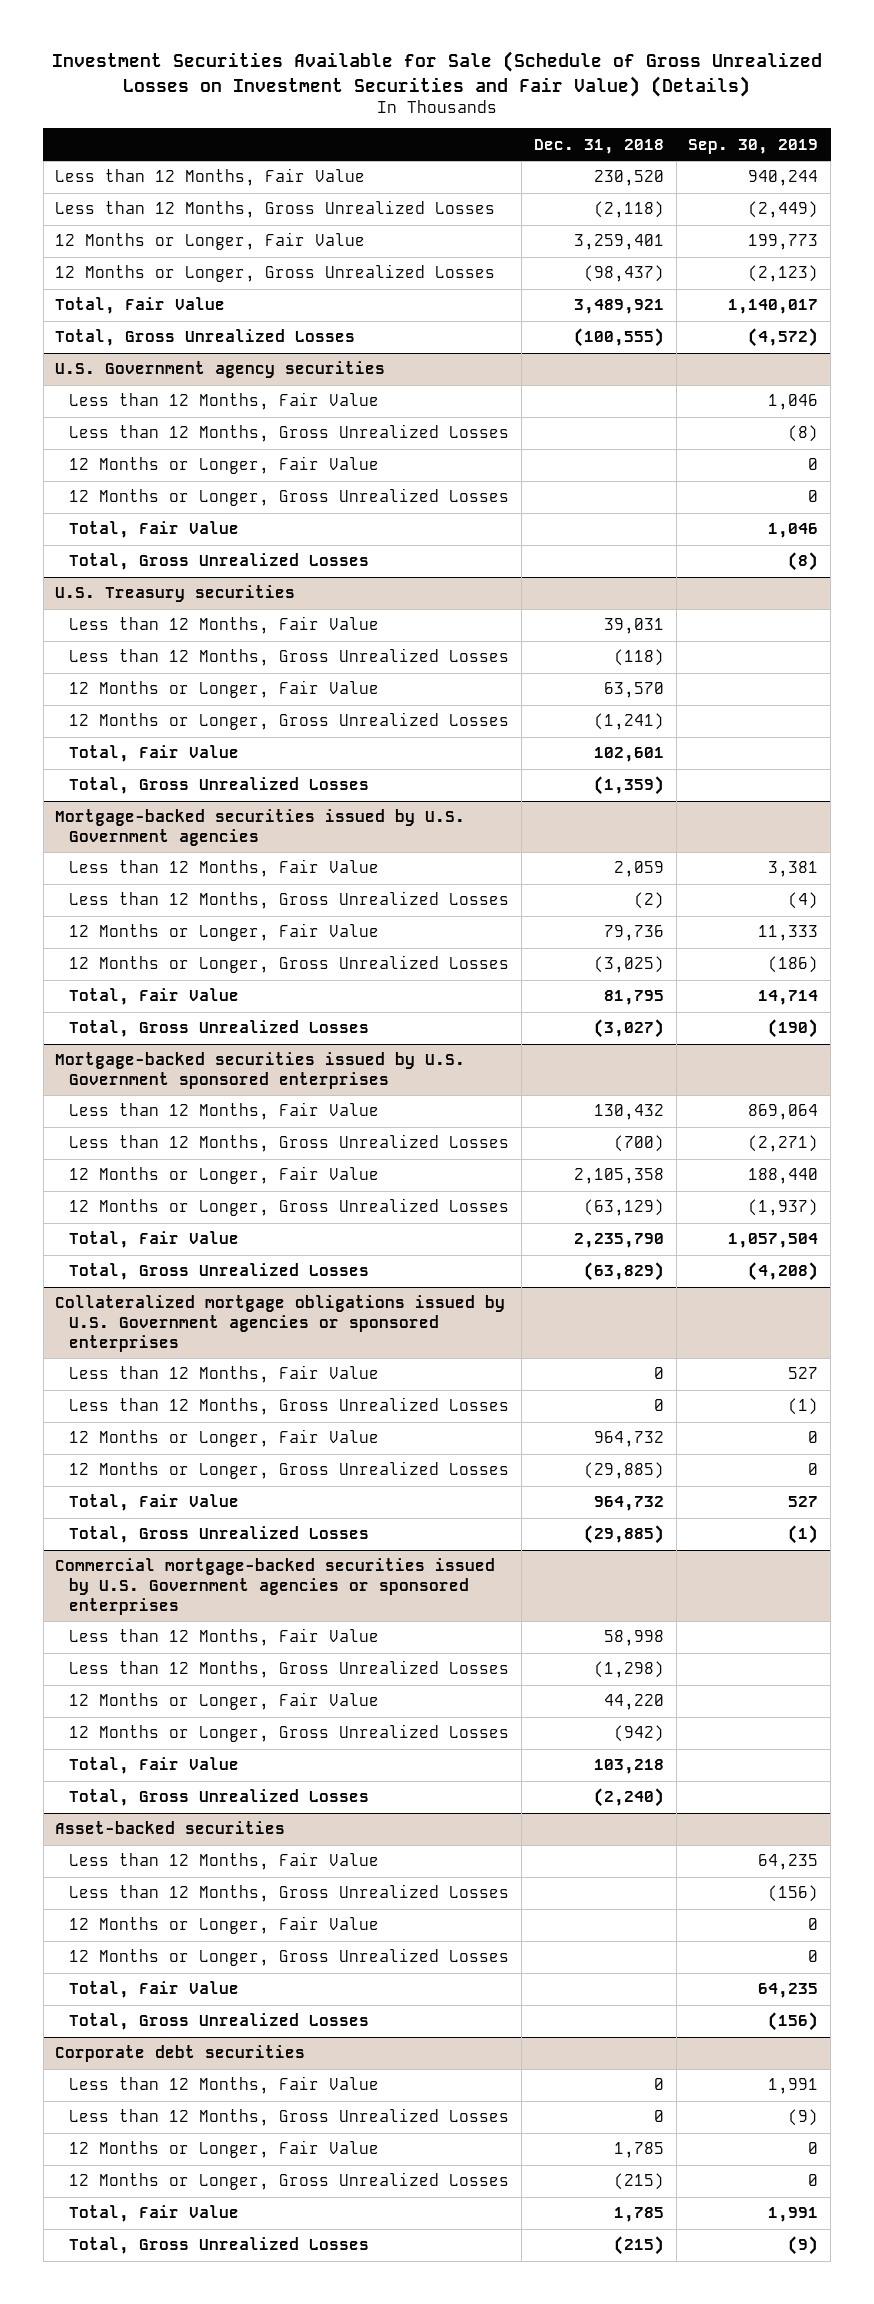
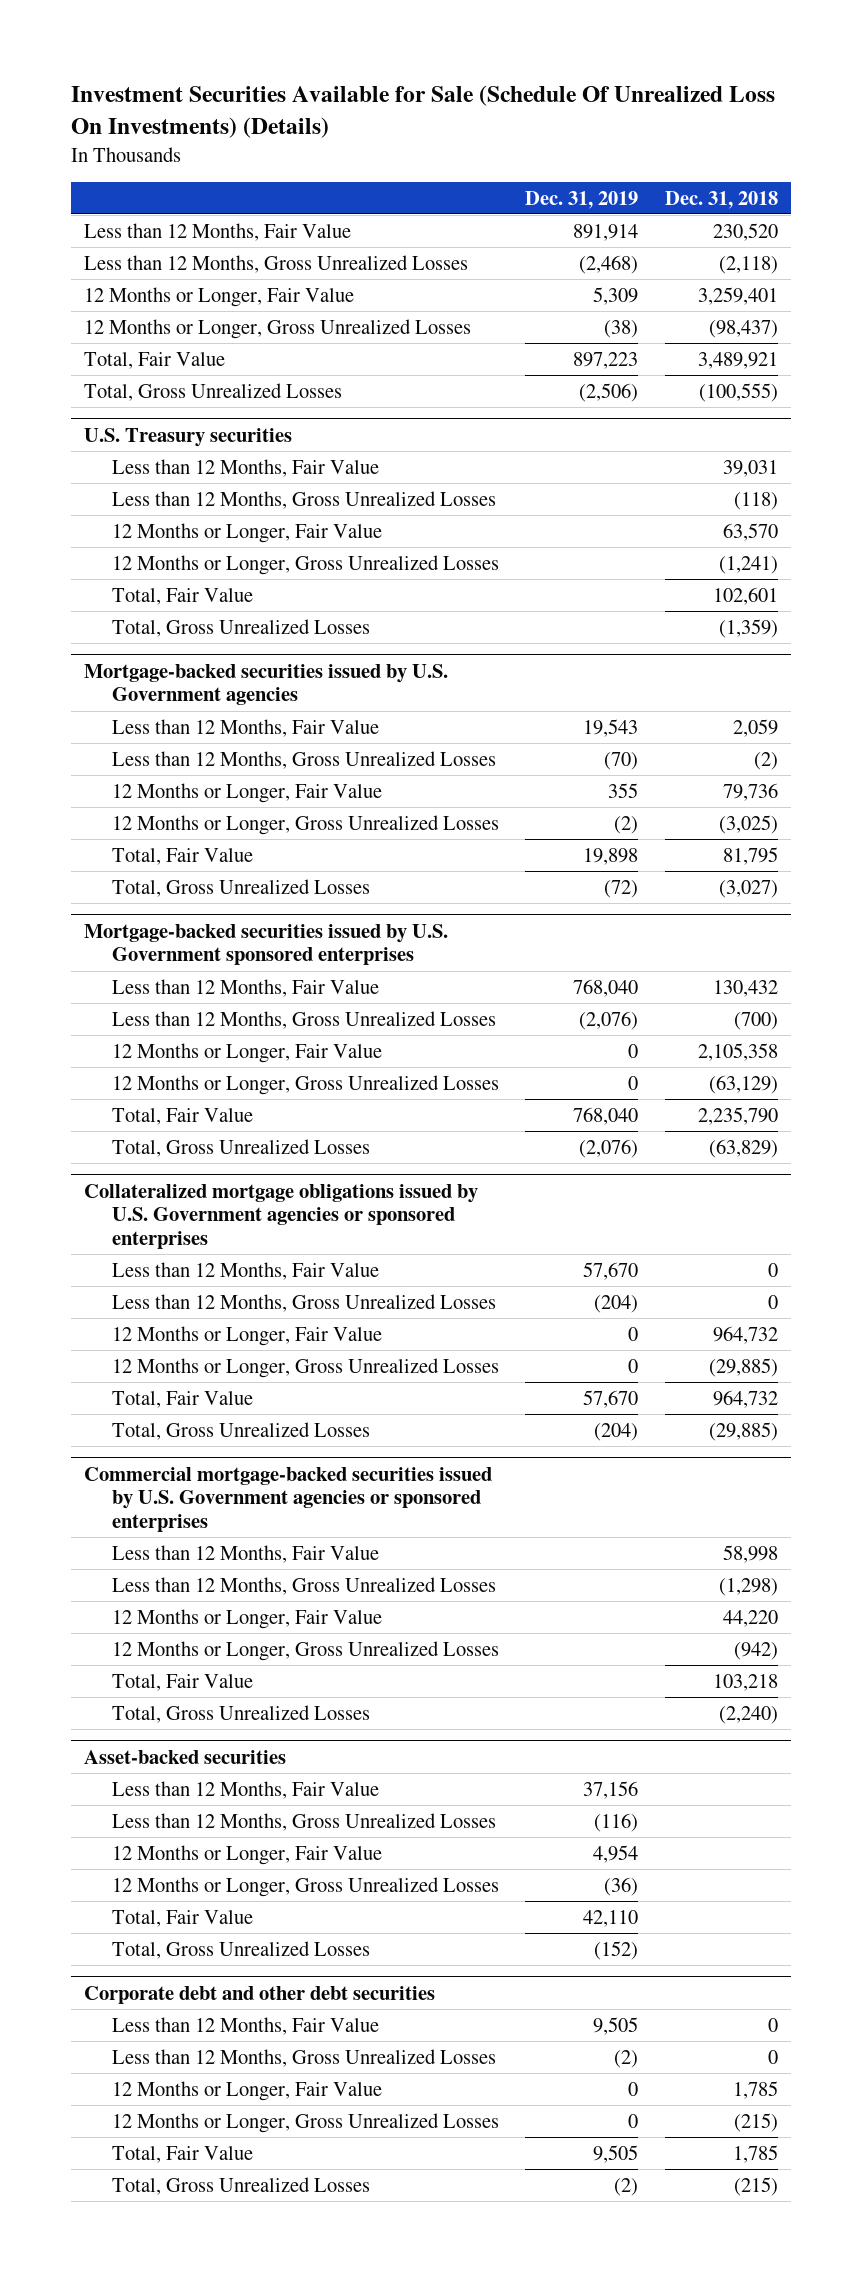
[51,51,822,97] Investment Securities Available for Sale (Schedule of Gross Unrealized Losses on Investment Securities and Fair Value) (Details) -> [70,85,775,138] Investment Securities Available for Sale (Schedule Of Unrealized Loss On Investments) (Details)
[688,138,819,154] Sep. 30, 2019 -> none
none -> [525,190,639,209] Dec. 31, 2019
[55,361,386,379] U.S. Government agency securities -> none
[69,392,380,411] Less than 12 Months, Fair Value -> none
[69,424,510,443] Less than 12 Months, Gross Unrealized Losses -> none
[69,456,380,475] 12 Months or Longer, Fair Value -> none
[69,488,510,507] 12 Months or Longer, Gross Unrealized Losses -> none
[69,521,240,539] Total, Fair Value -> none
[69,553,370,571] Total, Gross Unrealized Losses -> none
[55,2045,306,2063] Corporate debt securities -> [83,1985,435,2004] Corporate debt and other debt securities

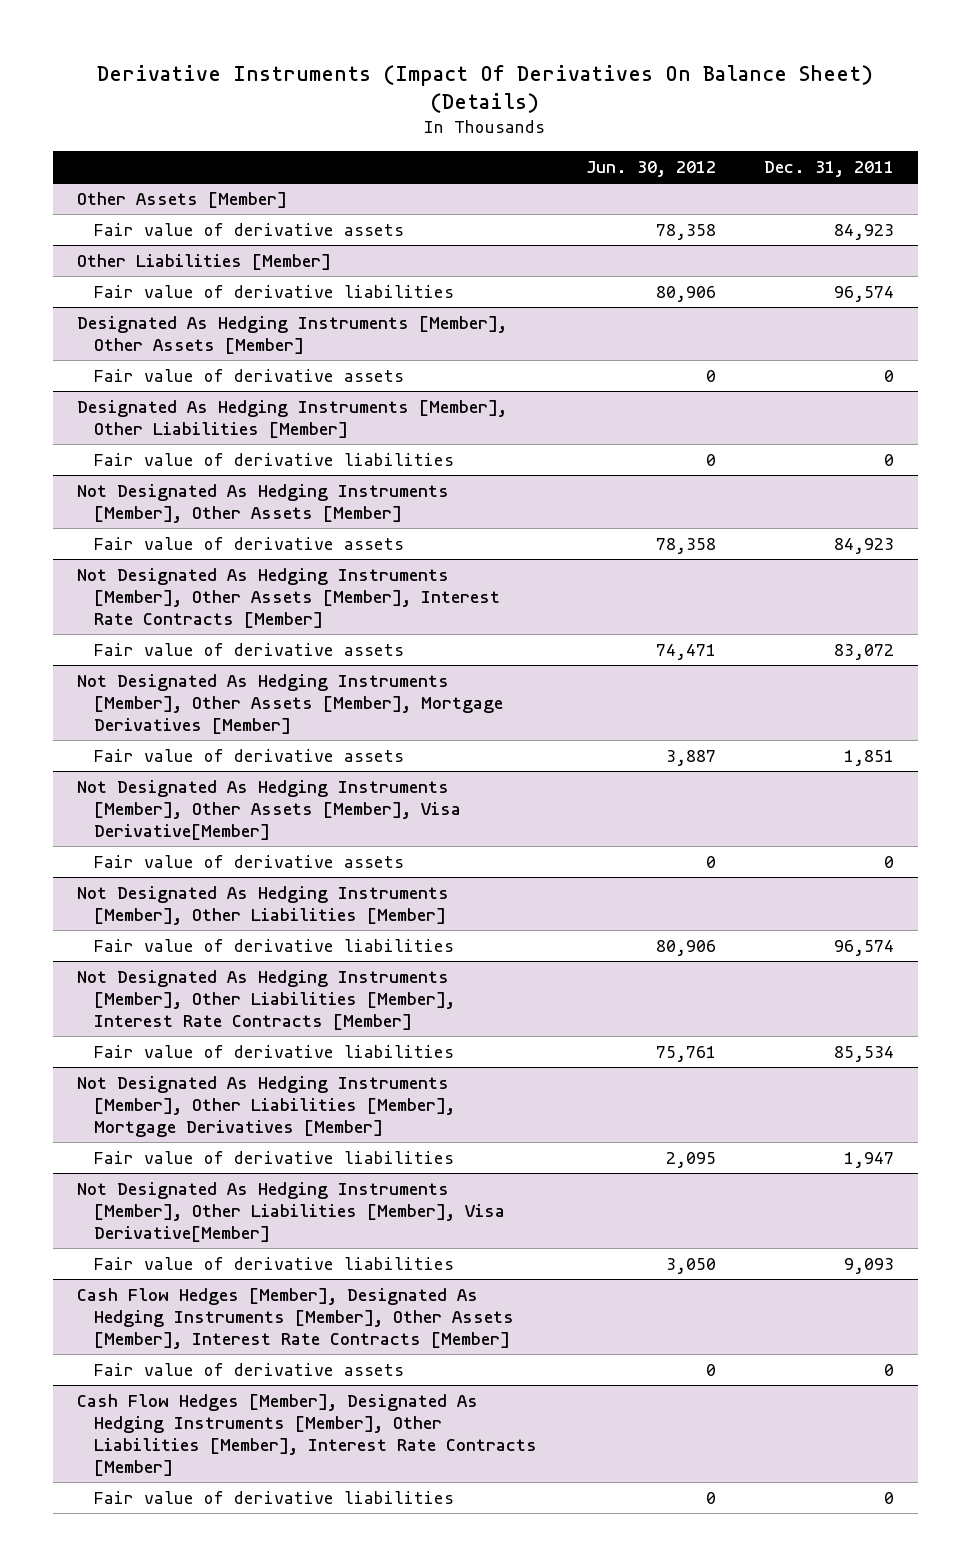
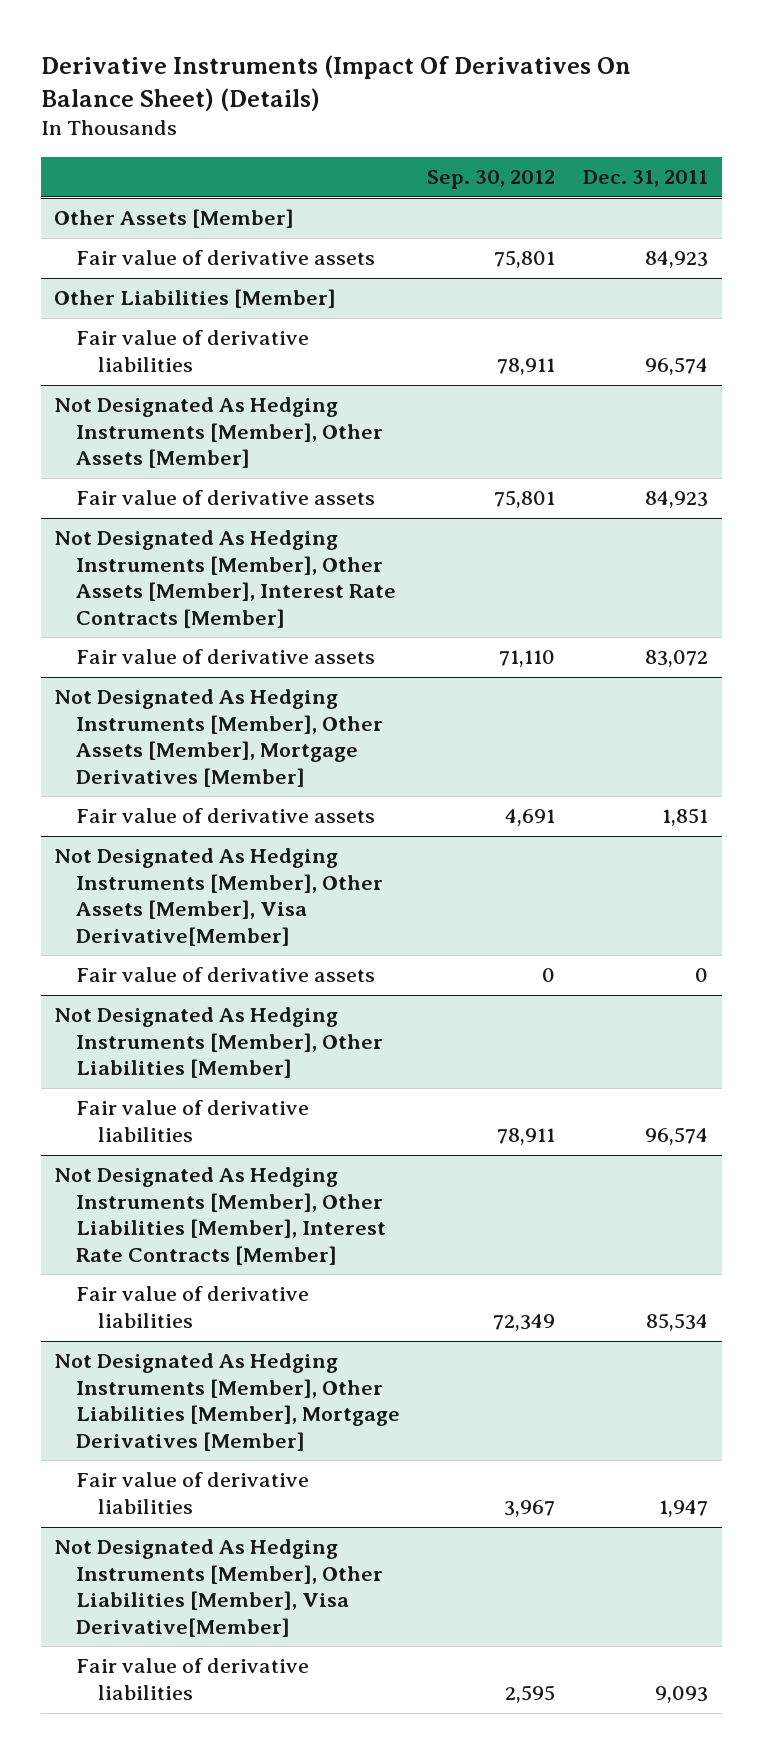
[585,160,716,177] Jun. 30, 2012 -> none
none -> [427,169,556,189] Sep. 30, 2012
[77,315,508,354] Designated As Hedging Instruments [Member], Other Assets [Member] -> none
[94,368,405,382] Fair value of derivative assets -> none
[77,399,508,438] Designated As Hedging Instruments [Member], Other Liabilities [Member] -> none
[94,452,455,466] Fair value of derivative liabilities -> none
[77,1287,515,1349] Cash Flow Hedges [Member], Designated As Hedging Instruments [Member], Other Assets [Member], Interest Rate Contracts [Member] -> none
[94,1362,405,1376] Fair value of derivative assets -> none
[77,1393,538,1476] Cash Flow Hedges [Member], Designated As Hedging Instruments [Member], Other Liabilities [Member], Interest Rate Contracts [Member] -> none
[94,1490,455,1504] Fair value of derivative liabilities -> none

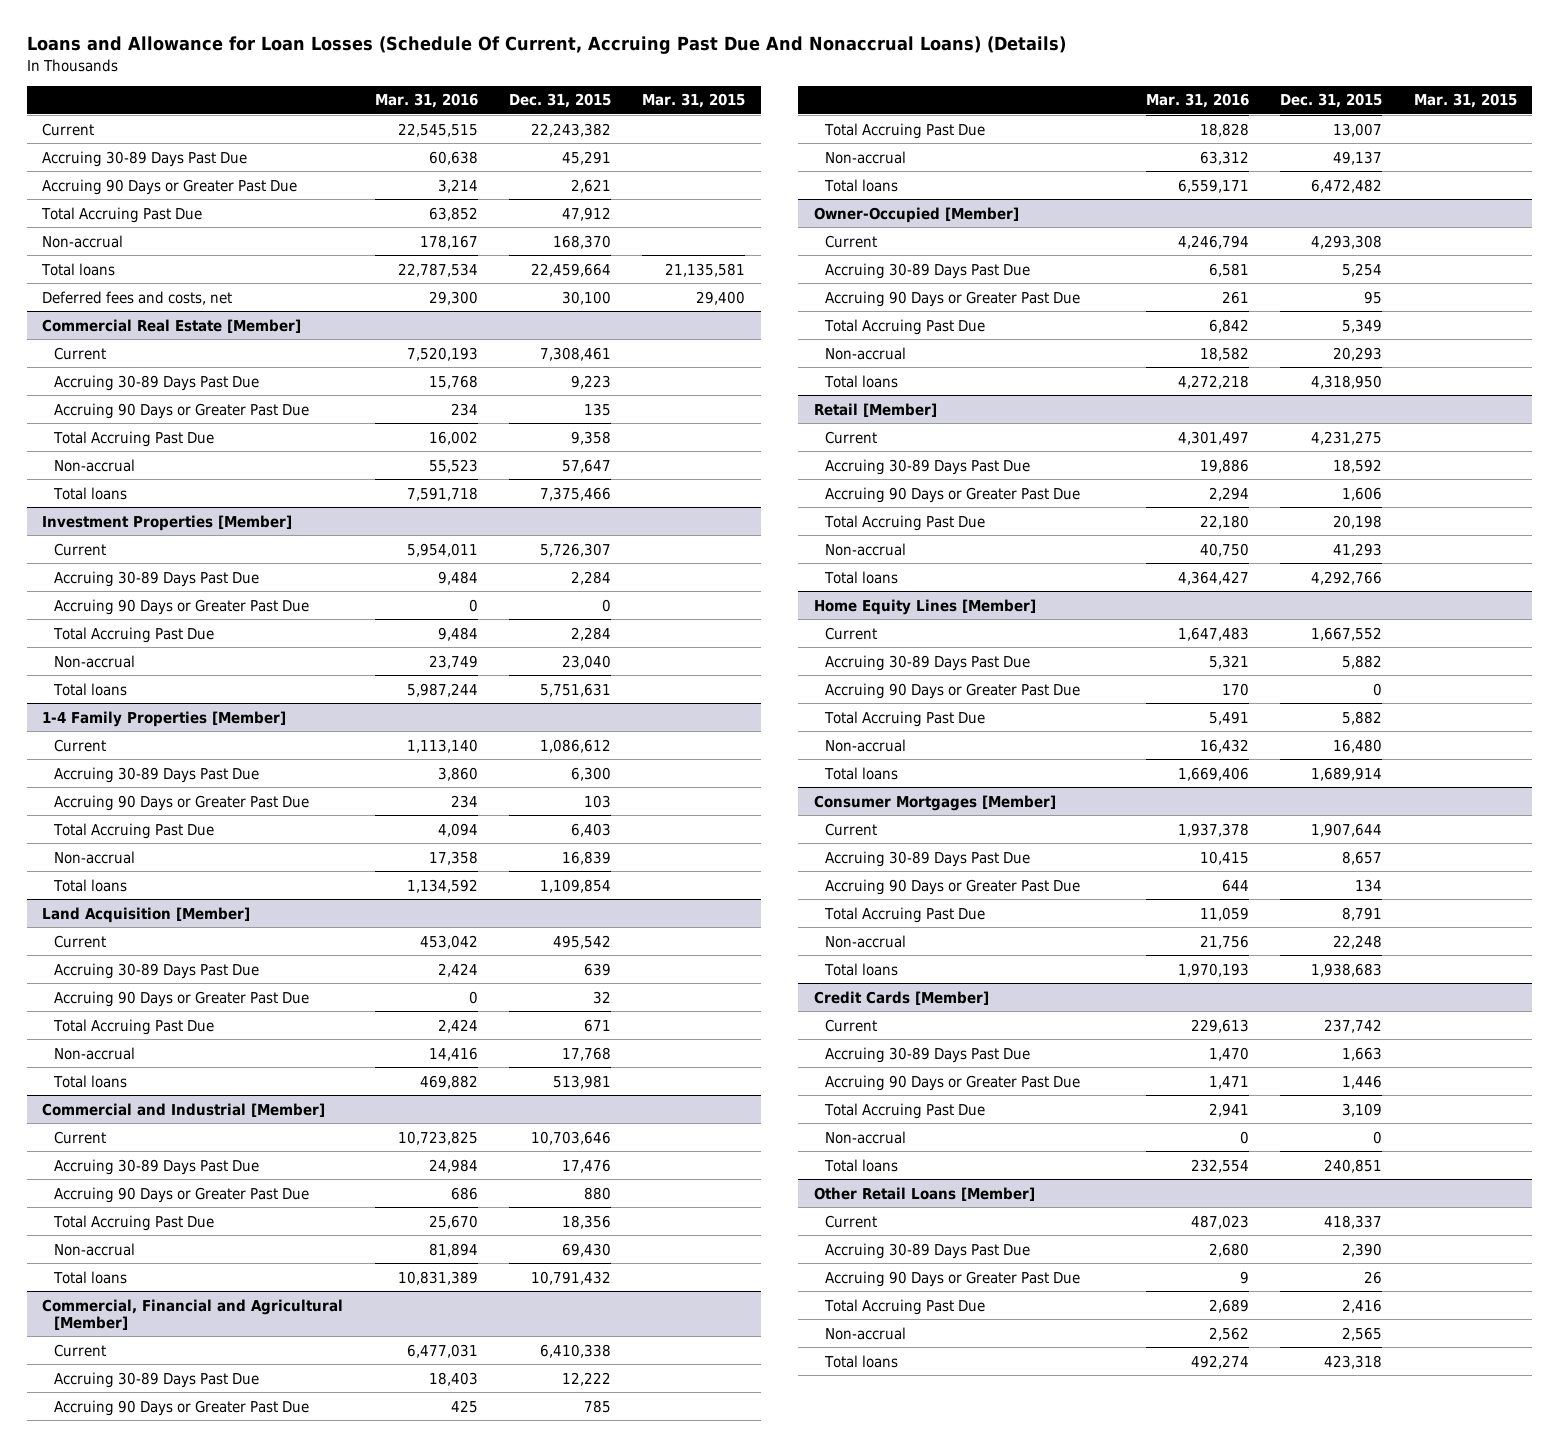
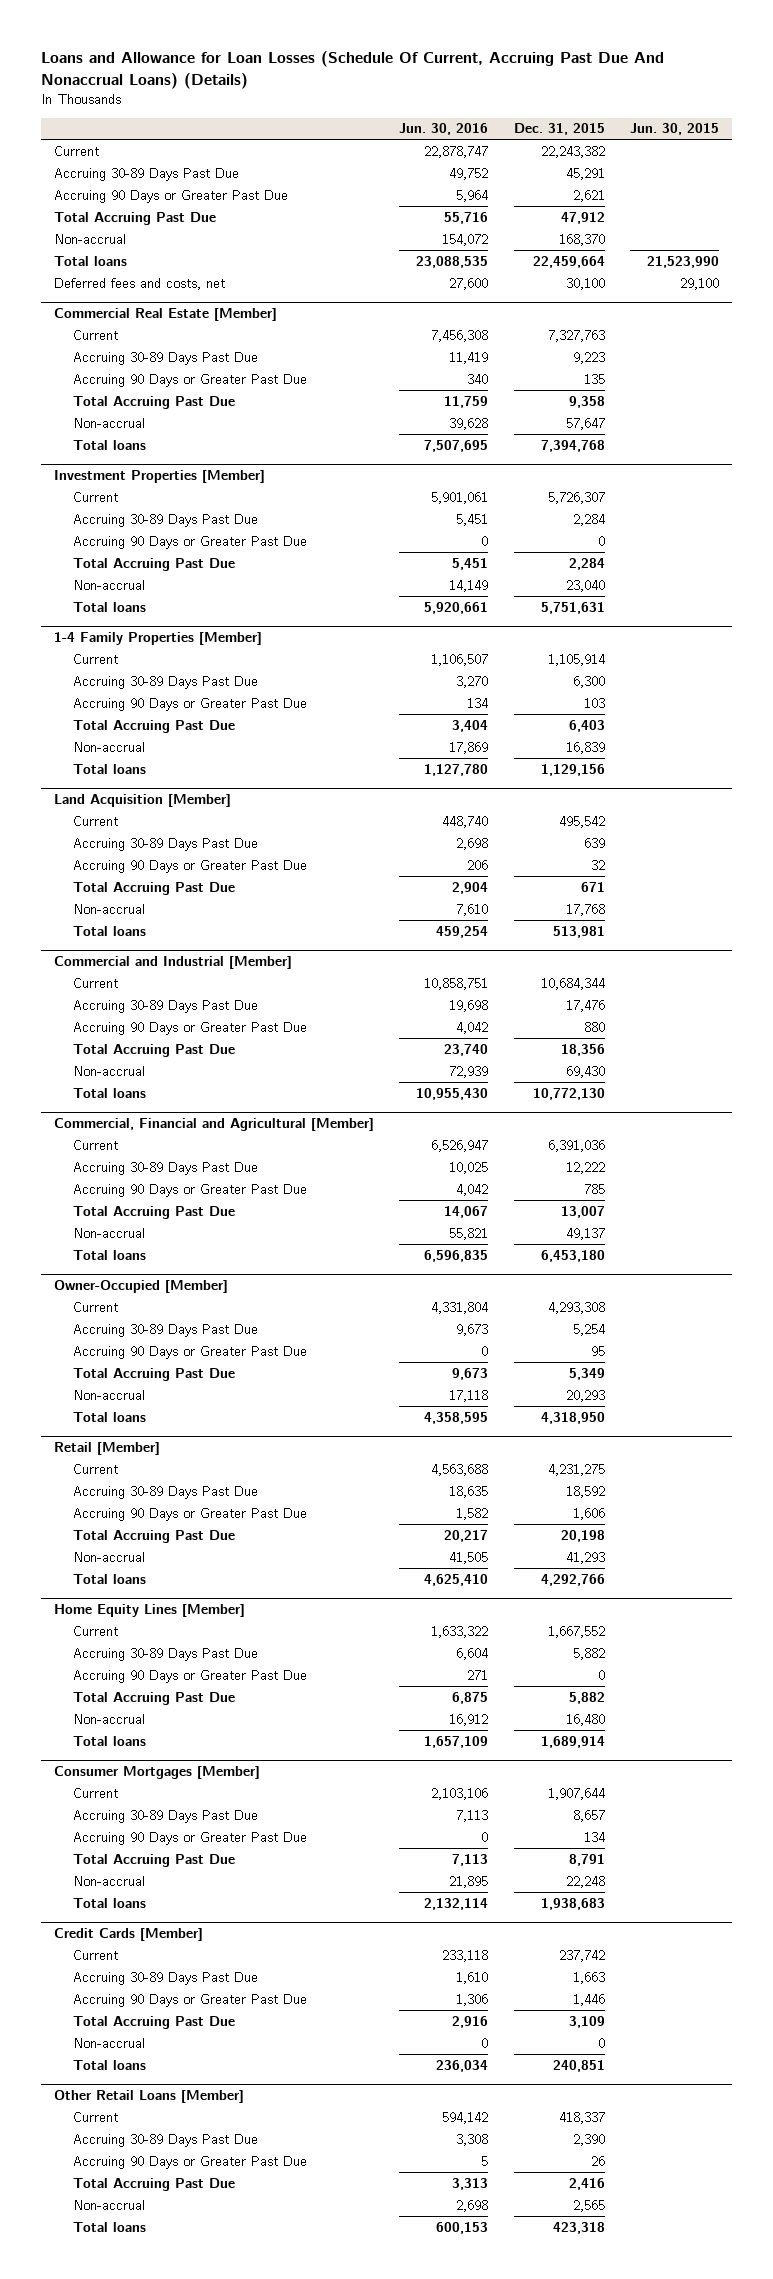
[374,93,478,109] Mar. 31, 2016 -> none
[642,93,746,109] Mar. 31, 2015 -> none
none -> [399,123,489,136] Jun. 30, 2016
none -> [630,123,720,136] Jun. 30, 2015
[539,346,611,361] 7,308,461 -> [547,329,605,342] 7,327,763
[539,486,611,501] 7,375,466 -> [540,439,605,452] 7,394,768
[539,738,611,753] 1,086,612 -> [547,653,605,666] 1,105,914
[539,878,611,893] 1,109,854 -> [540,763,605,776] 1,129,156
[530,1130,611,1145] 10,703,646 -> [540,977,605,990] 10,684,344
[530,1270,611,1285] 10,791,432 -> [532,1087,605,1100] 10,772,130
[539,1343,611,1358] 6,410,338 -> [547,1139,605,1152] 6,391,036
[1311,178,1383,193] 6,472,482 -> [540,1249,605,1262] 6,453,180

